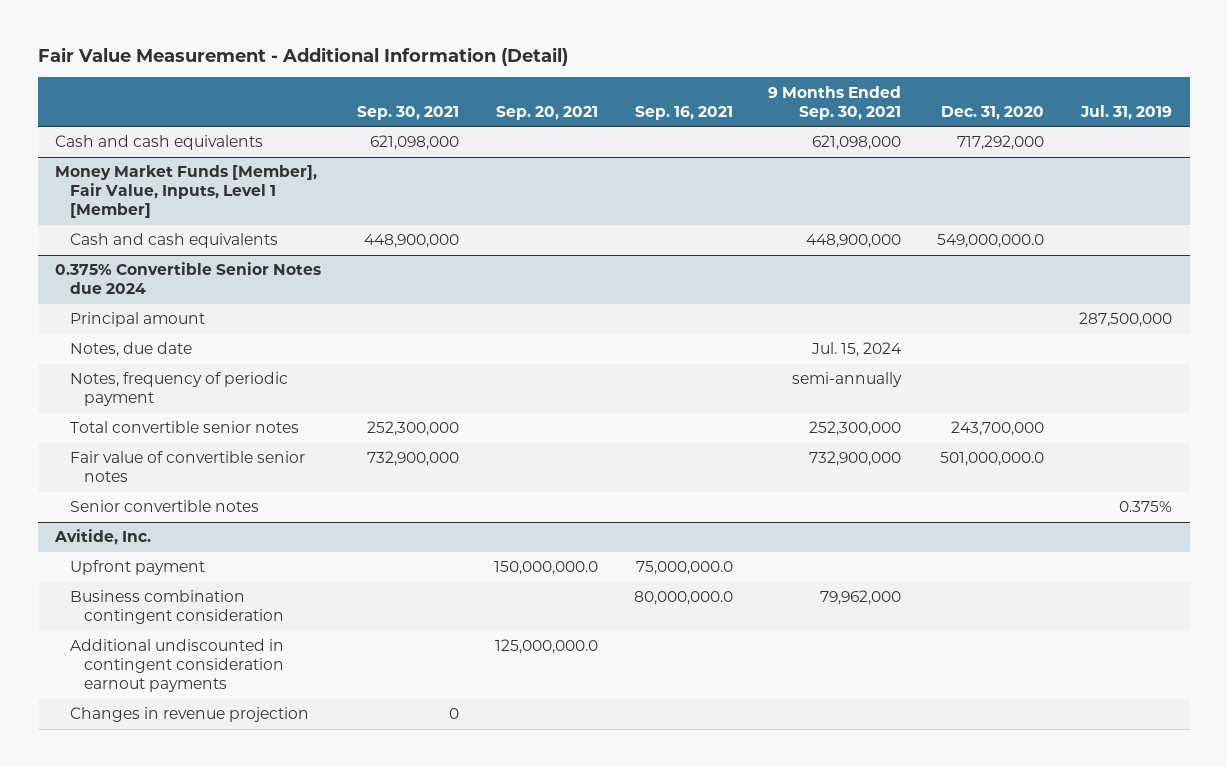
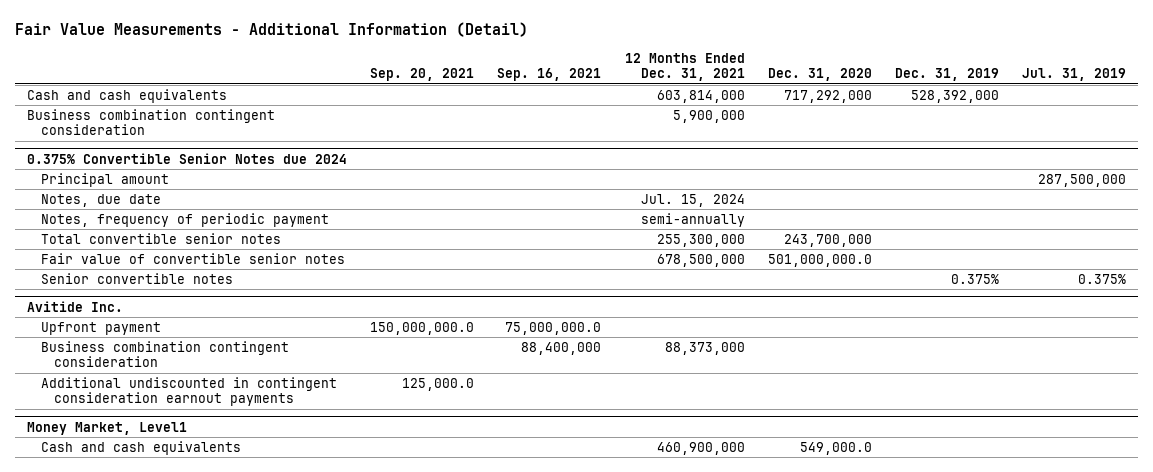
[37,46,568,66] Fair Value Measurement - Additional Information (Detail) -> [15,22,529,38] Fair Value Measurements - Additional Information (Detail)
[356,105,459,120] Sep. 30, 2021 -> none
[768,85,902,120] 9 Months Ended Sep. 30, 2021 -> none
none -> [624,52,745,82] 12 Months Ended Dec. 31, 2021
none -> [894,68,999,82] Dec. 31, 2019
[55,165,318,219] Money Market Funds [Member], Fair Value, Inputs, Level 1 [Member] -> none
[69,233,278,249] Cash and cash equivalents -> none
none -> [26,108,275,136] Business combination contingent consideration
[54,529,152,546] Avitide, Inc. -> [26,300,123,312] Avitide Inc.
[69,707,309,723] Changes in revenue projection -> none
[633,591,733,606] 80,000,000.0 -> [521,341,602,355] 88,400,000
[495,639,599,655] 125,000,000.0 -> [402,377,475,391] 125,000.0
none -> [26,421,187,435] Money Market, Level1
none -> [40,440,241,455] Cash and cash equivalents

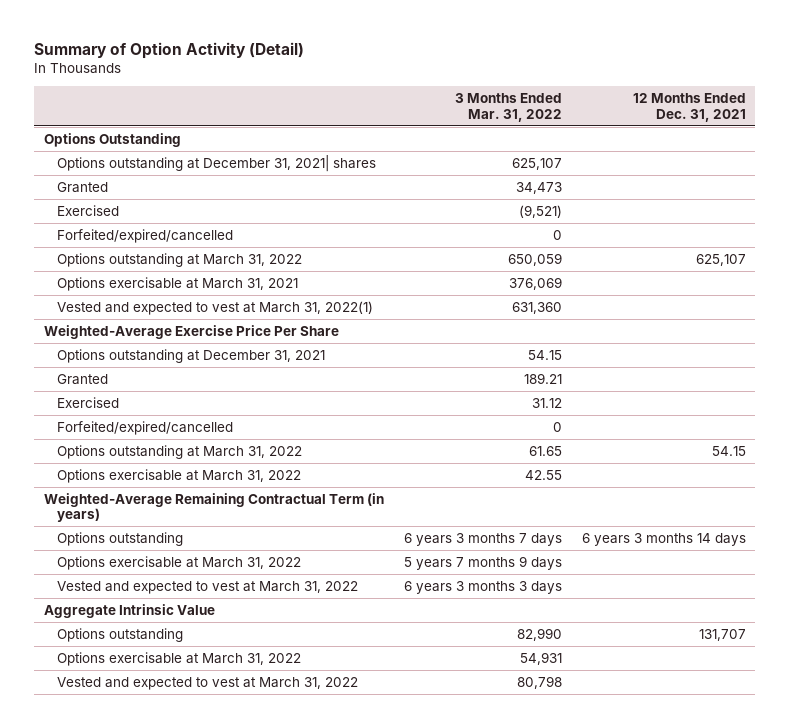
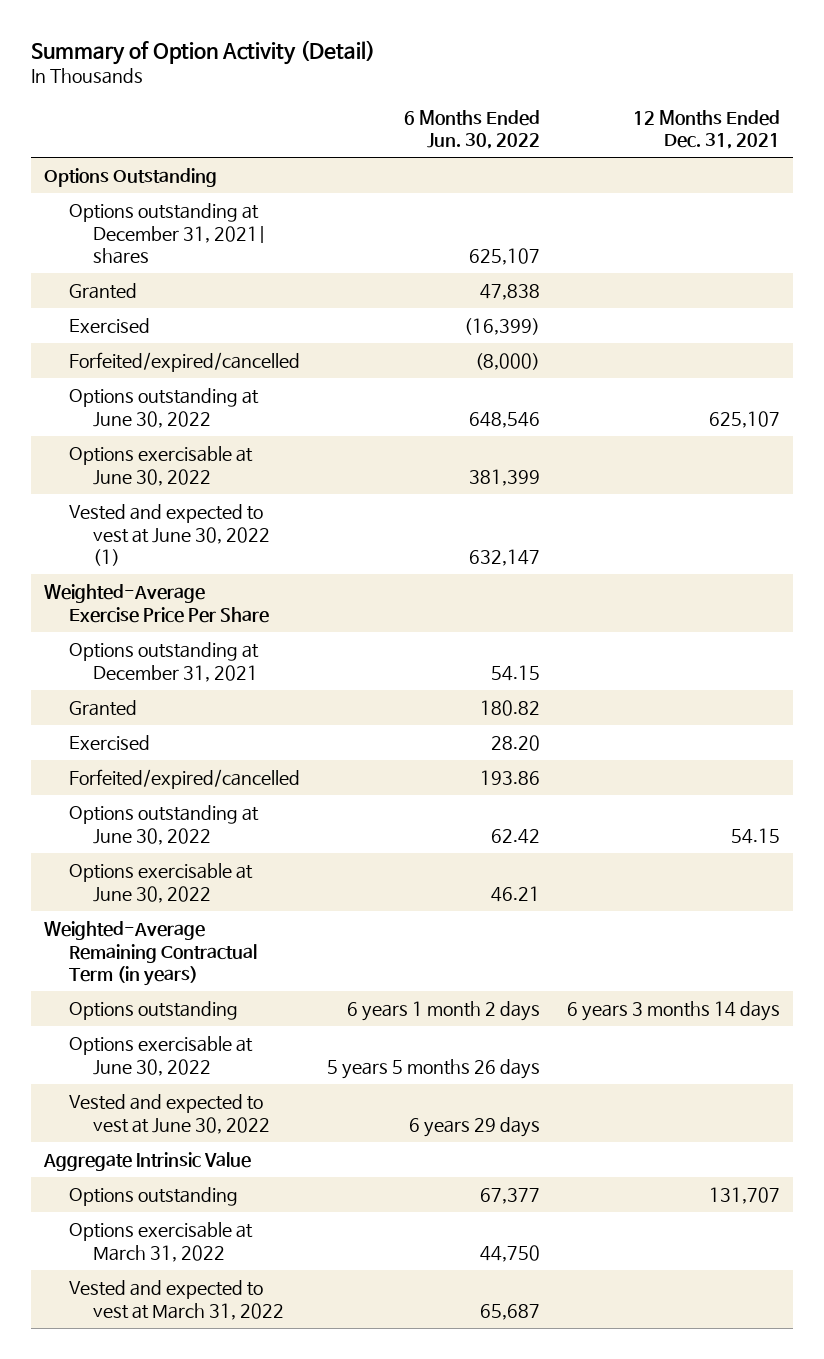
[454,93,562,122] 3 Months Ended Mar. 31, 2022 -> none
none -> [403,109,540,150] 6 Months Ended Jun. 30, 2022
[57,252,303,267] Options outstanding at March 31, 2022 -> [68,387,259,428] Options outstanding at June 30, 2022
[57,276,299,291] Options exercisable at March 31, 2021 -> [68,445,253,486] Options exercisable at June 30, 2022
[57,300,374,315] Vested and expected to vest at March 31, 2022(1) -> [68,503,271,567] Vested and expected to vest at June 30, 2022 (1)
[57,444,303,459] Options outstanding at March 31, 2022 -> [68,804,259,845] Options outstanding at June 30, 2022
[57,468,302,483] Options exercisable at March 31, 2022 -> [68,862,253,903] Options exercisable at June 30, 2022
[57,555,302,570] Options exercisable at March 31, 2022 -> [68,1035,253,1076] Options exercisable at June 30, 2022
[57,580,359,594] Vested and expected to vest at March 31, 2022 -> [68,1093,271,1134] Vested and expected to vest at June 30, 2022

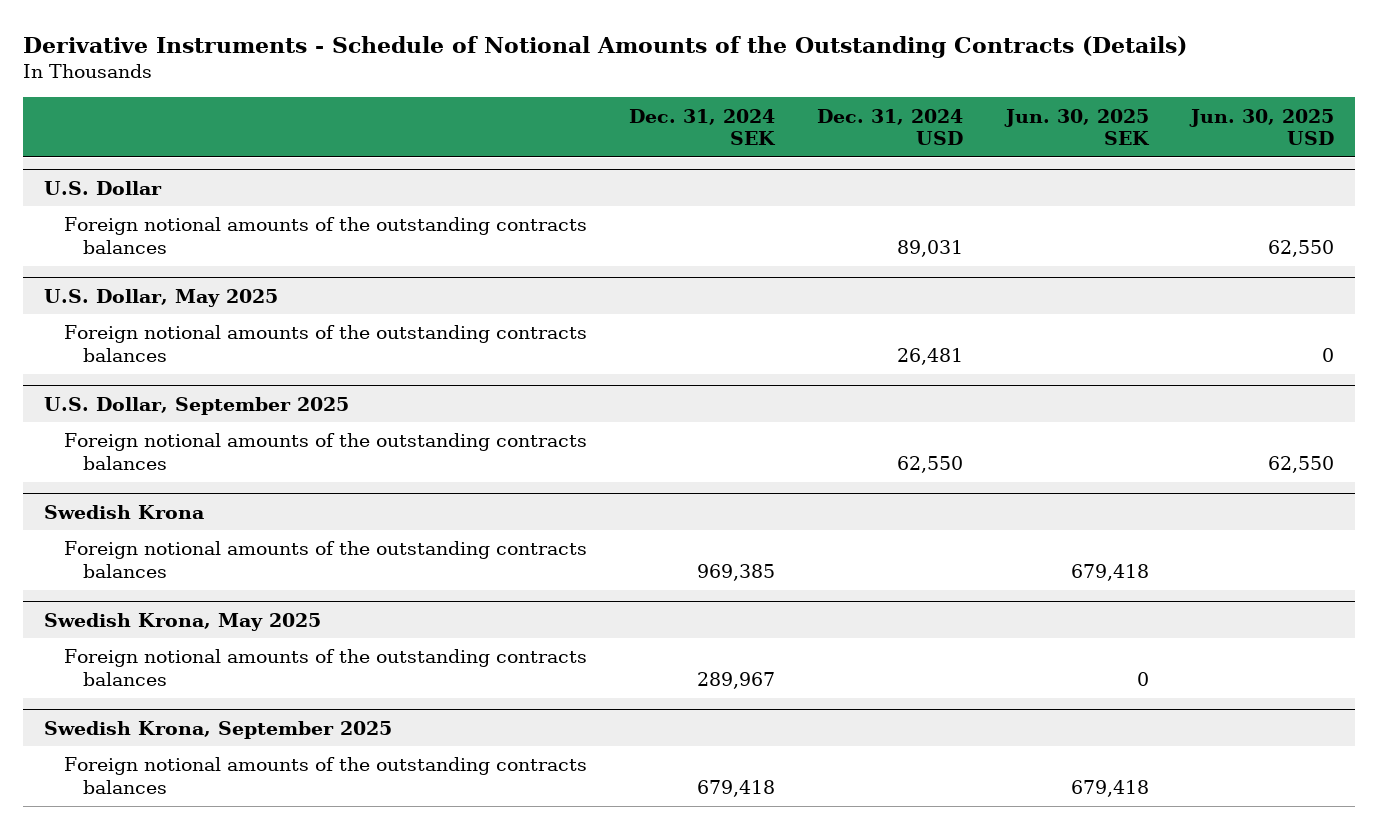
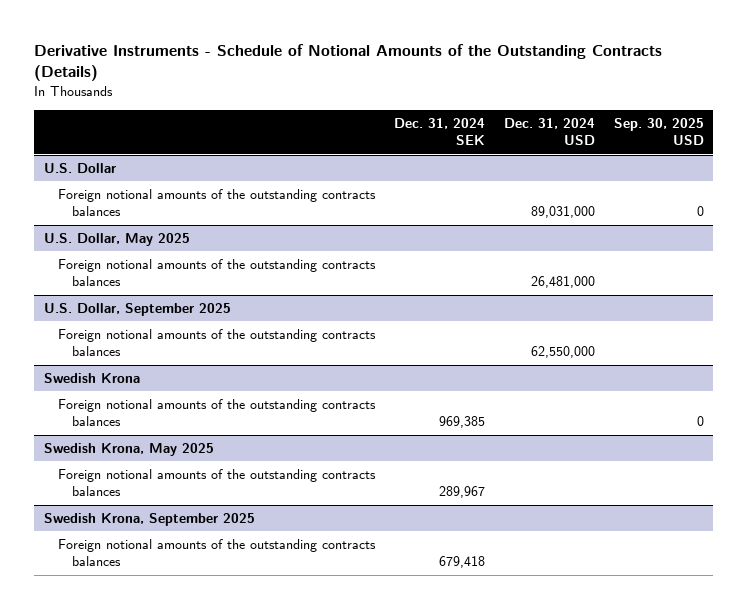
[1003,108,1150,146] Jun. 30, 2025 SEK -> none
[1189,108,1335,146] Jun. 30, 2025 USD -> none
none -> [613,117,704,146] Sep. 30, 2025 USD
[897,239,964,257] 89,031 -> [530,206,595,219] 89,031,000
[897,347,964,365] 26,481 -> [530,276,595,289] 26,481,000
[897,455,964,473] 62,550 -> [530,346,595,359] 62,550,000

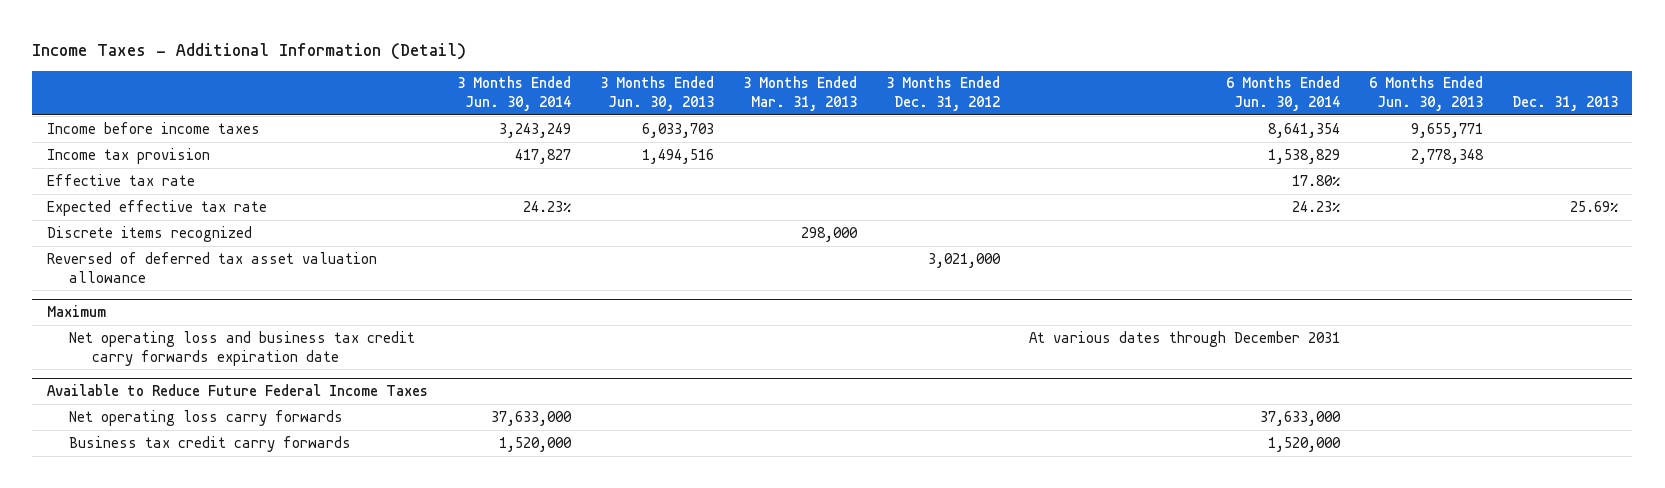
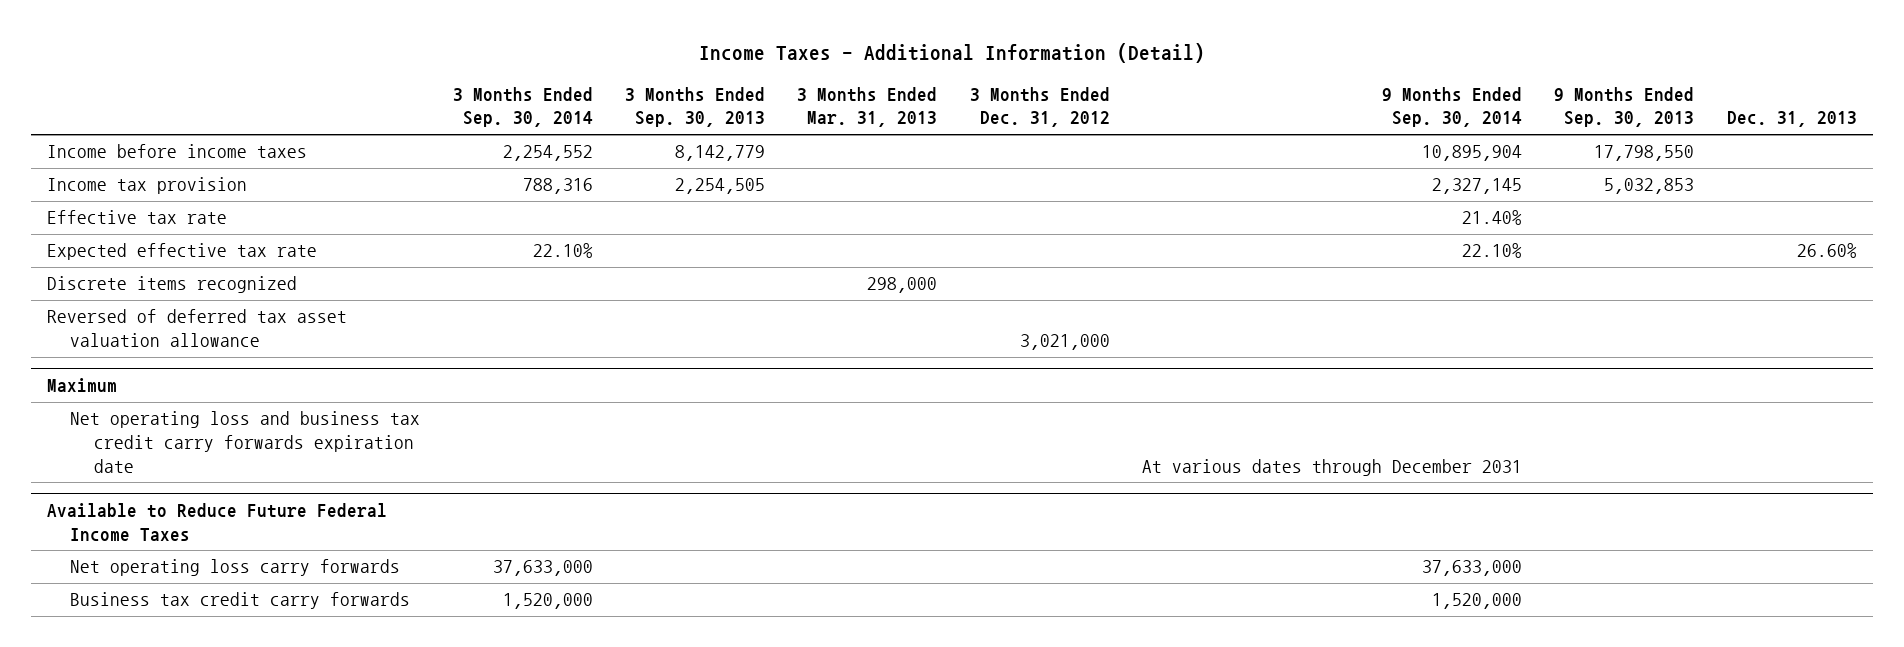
[456,76,571,112] 3 Months Ended Jun. 30, 2014 -> none
[599,76,714,112] 3 Months Ended Jun. 30, 2013 -> none
[1225,76,1340,112] 6 Months Ended Jun. 30, 2014 -> none
[1368,76,1483,112] 6 Months Ended Jun. 30, 2013 -> none
none -> [452,86,593,128] 3 Months Ended Sep. 30, 2014
none -> [625,86,766,128] 3 Months Ended Sep. 30, 2013
none -> [1382,86,1523,128] 9 Months Ended Sep. 30, 2014
none -> [1554,86,1695,128] 9 Months Ended Sep. 30, 2013
[1569,200,1618,212] 25.69% -> [1796,243,1857,259] 26.60%

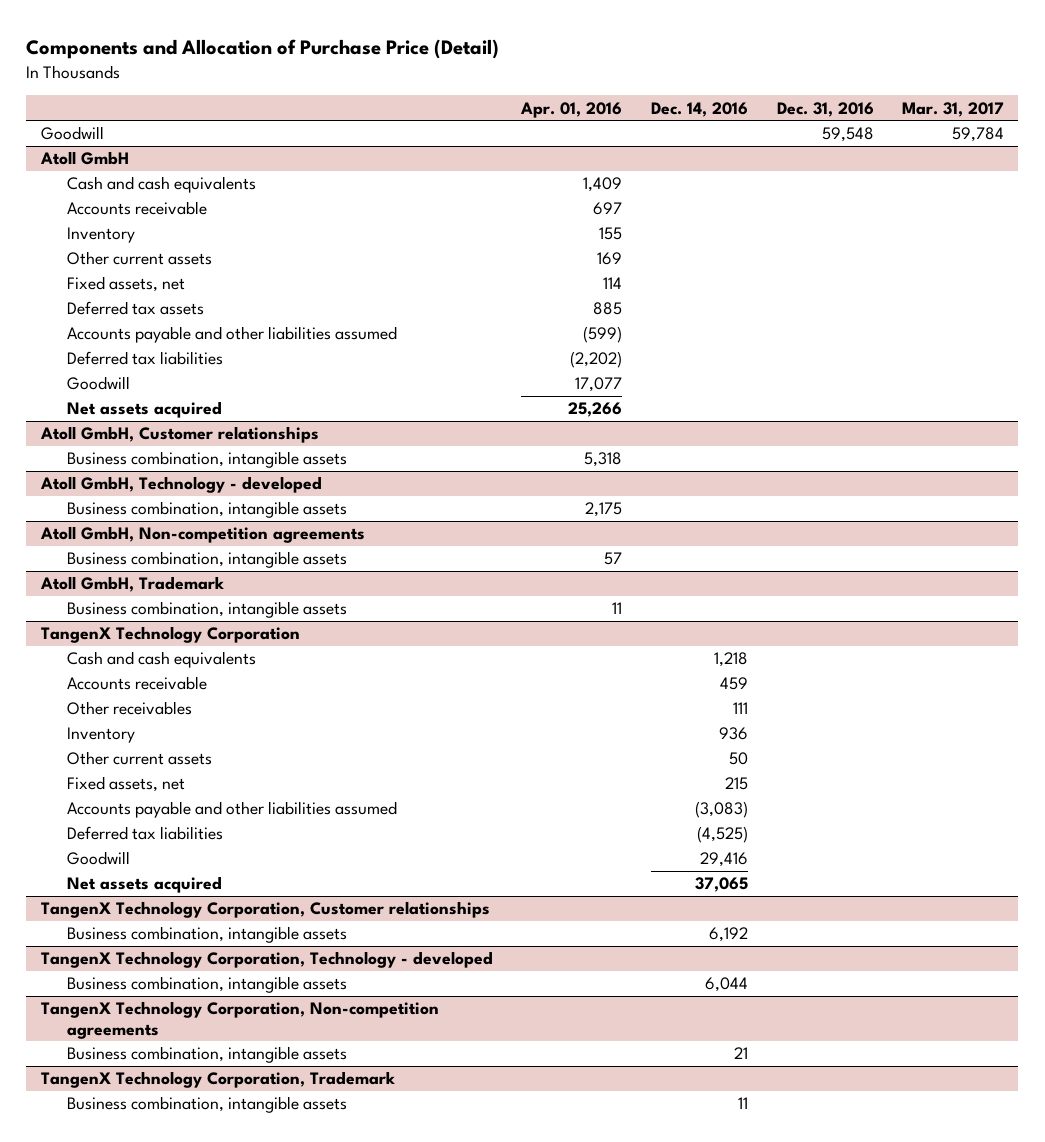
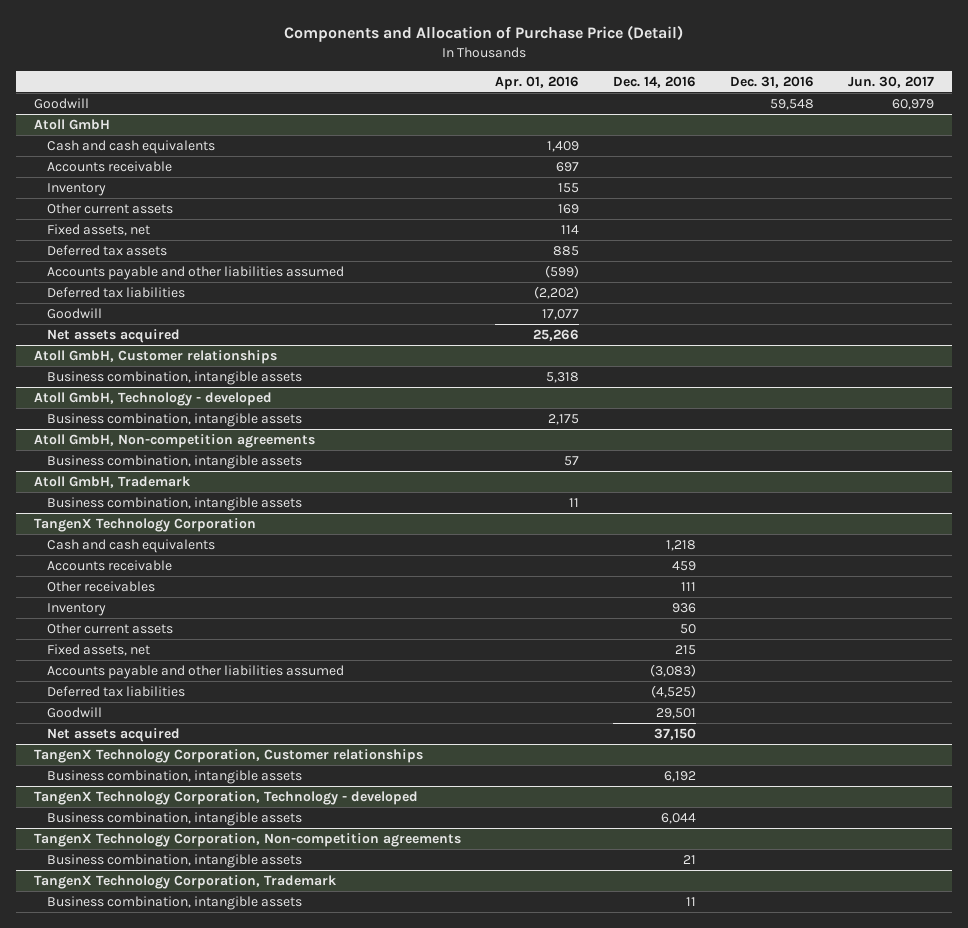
[902,101,1005,117] Mar. 31, 2017 -> none
none -> [848,75,935,88] Jun. 30, 2017
[699,852,748,868] 29,416 -> [656,708,697,720] 29,501
[694,877,748,893] 37,065 -> [654,728,697,741] 37,150

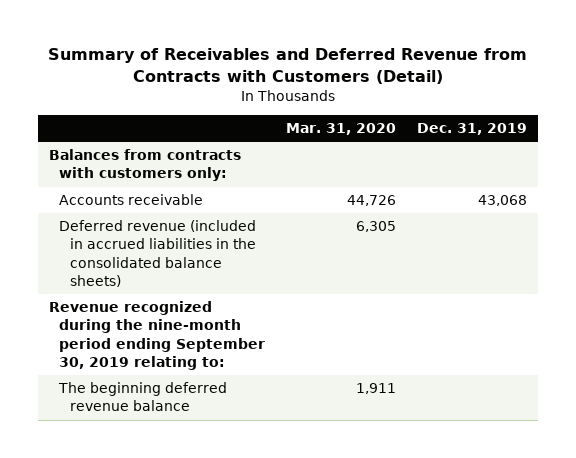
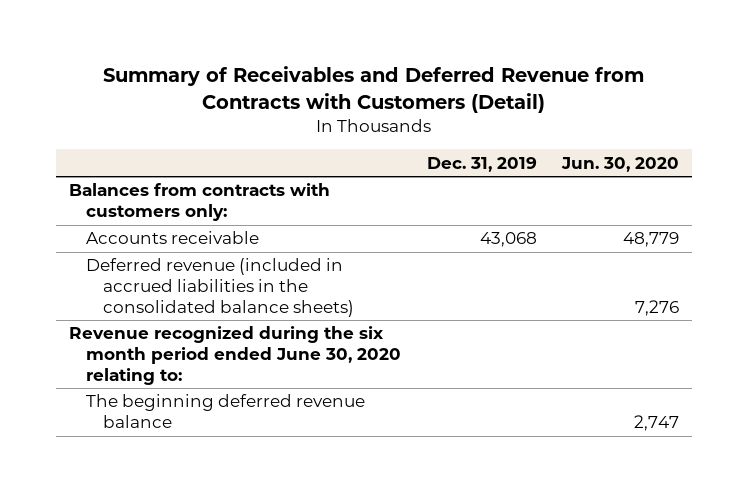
[286,123,397,136] Mar. 31, 2020 -> none
none -> [561,156,680,172] Jun. 30, 2020
[48,301,266,370] Revenue recognized during the nine-month period ending September 30, 2019 relating to: -> [68,326,401,385] Revenue recognized during the six month period ended June 30, 2020 relating to:

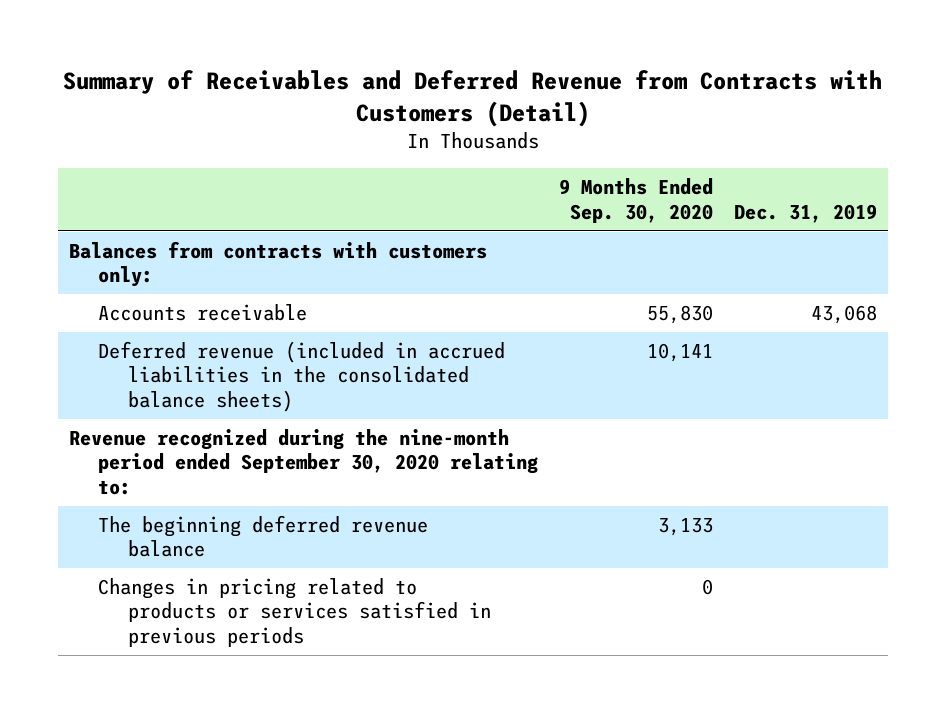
[561,156,680,172] Jun. 30, 2020 -> none
none -> [559,178,714,223] 9 Months Ended Sep. 30, 2020
[68,326,401,385] Revenue recognized during the six month period ended June 30, 2020 relating to: -> [68,428,539,496] Revenue recognized during the nine-month period ended September 30, 2020 relating to:
none -> [98,577,491,648] Changes in pricing related to products or services satisfied in previous periods

